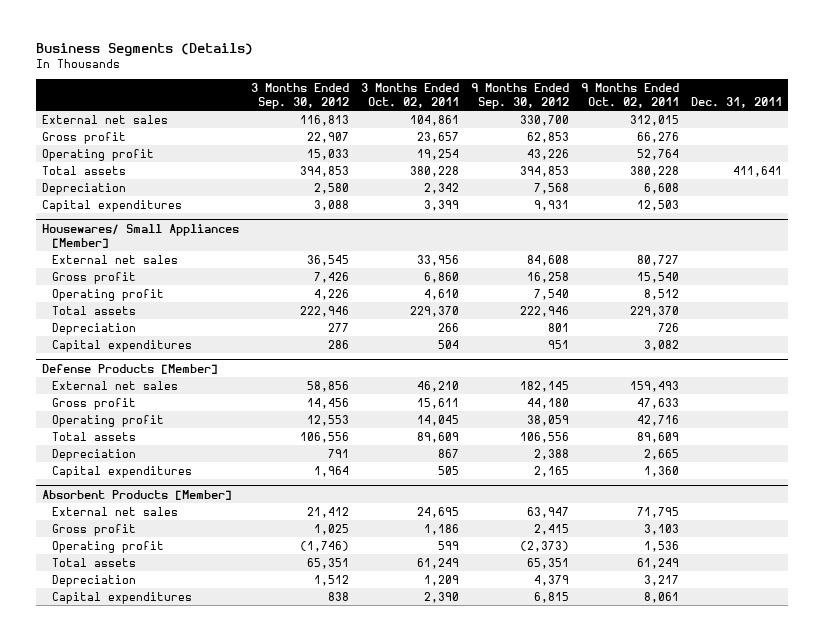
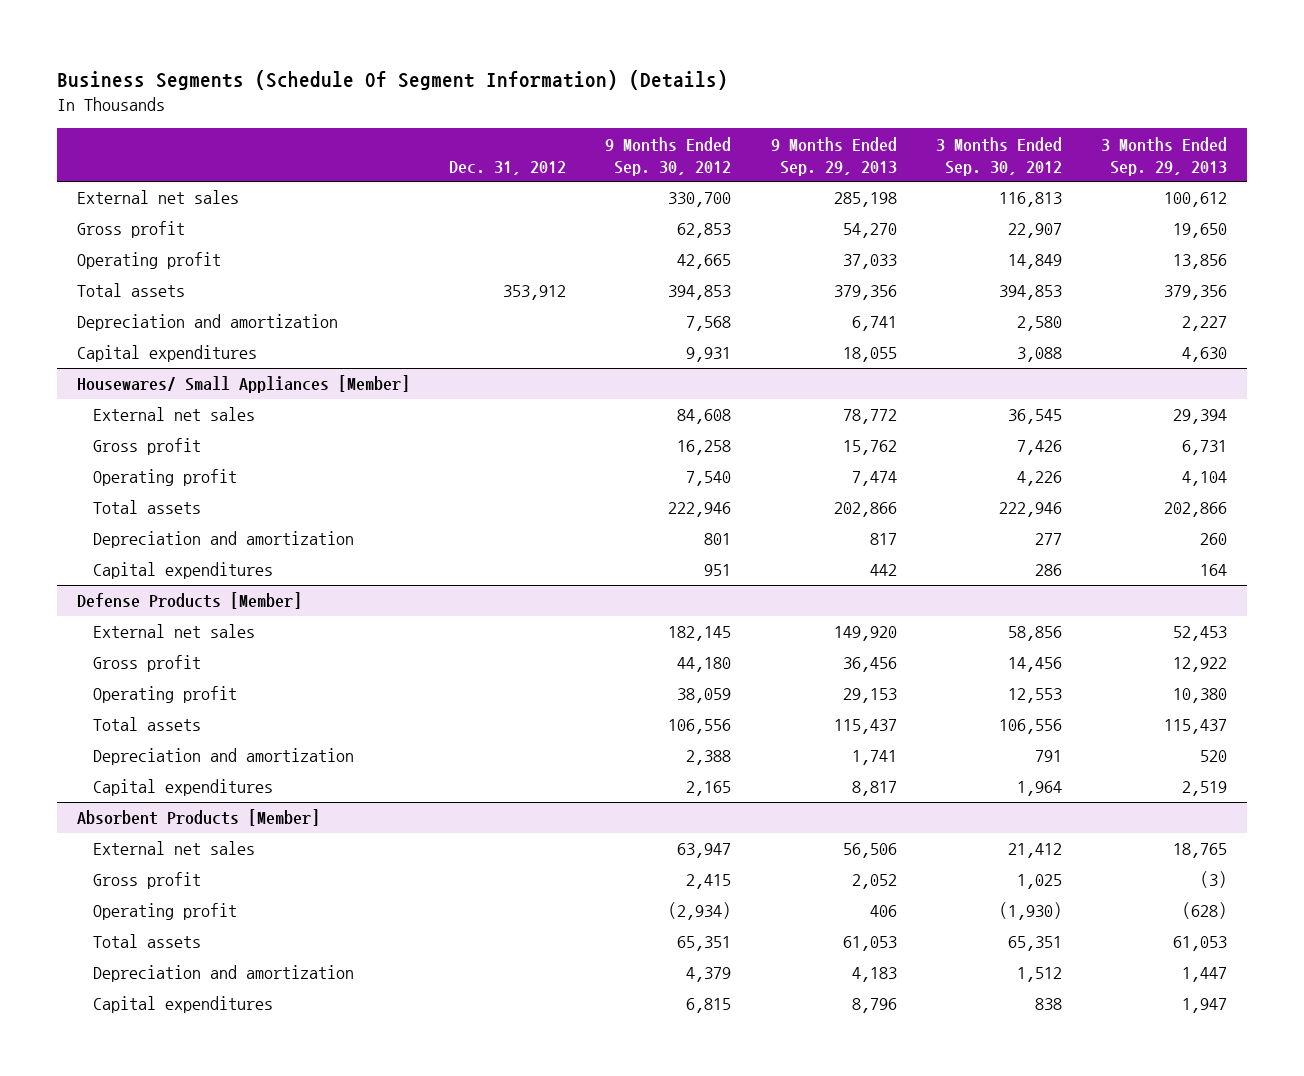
[35,42,253,56] Business Segments (Details) -> [57,69,729,90] Business Segments (Schedule Of Segment Information) (Details)
[360,82,459,108] 3 Months Ended Oct. 02, 2011 -> none
[581,82,680,108] 9 Months Ended Oct. 02, 2011 -> none
[691,96,783,108] Dec. 31, 2011 -> none
none -> [449,160,567,175] Dec. 31, 2012
none -> [770,136,897,176] 9 Months Ended Sep. 29, 2013
none -> [1101,136,1228,176] 3 Months Ended Sep. 29, 2013
[306,148,349,160] 15,033 -> [1007,254,1062,270] 14,849
[526,148,569,160] 43,226 -> [677,254,732,270] 42,665
[41,182,126,195] Depreciation -> [77,314,339,332] Depreciation and amortization
[51,322,136,335] Depreciation -> [93,531,355,549] Depreciation and amortization
[51,448,136,461] Depreciation -> [93,748,355,766] Depreciation and amortization
[299,540,349,552] (1,746) -> [998,902,1062,921] (1,930)
[519,540,569,552] (2,373) -> [668,902,732,921] (2,934)
[51,574,136,587] Depreciation -> [93,965,355,983] Depreciation and amortization

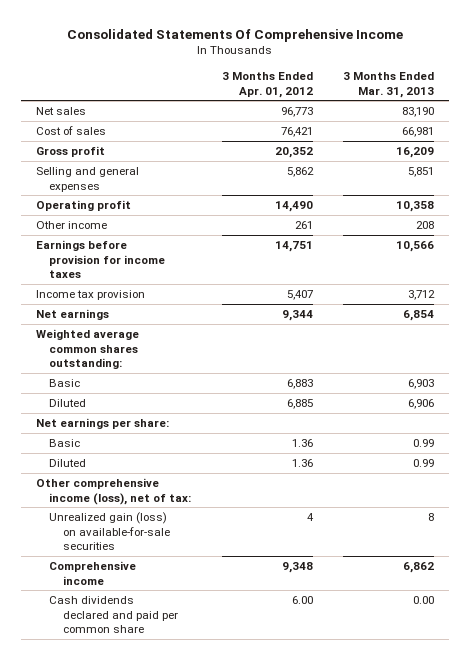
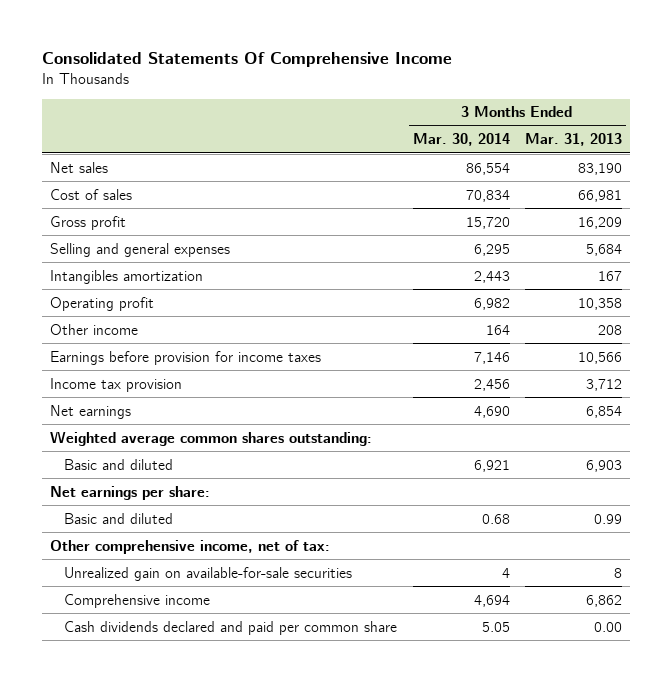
[221,71,313,98] 3 Months Ended Apr. 01, 2012 -> none
none -> [412,133,510,147] Mar. 30, 2014
[407,166,434,177] 5,851 -> [586,243,623,256] 5,684
none -> [49,269,203,284] Intangibles amortization
[49,398,87,407] Diluted -> none
[49,378,81,387] Basic -> [64,458,174,470] Basic and diluted
[49,438,81,447] Basic -> none
[49,458,87,467] Diluted -> none
none -> [64,512,174,524] Basic and diluted
[35,477,192,505] Other comprehensive income (loss), net of tax: -> [49,539,330,554] Other comprehensive income, net of tax:
[49,511,170,551] Unrealized gain (loss) on available-for-sale securities -> [64,566,353,581] Unrealized gain on available-for-sale securities

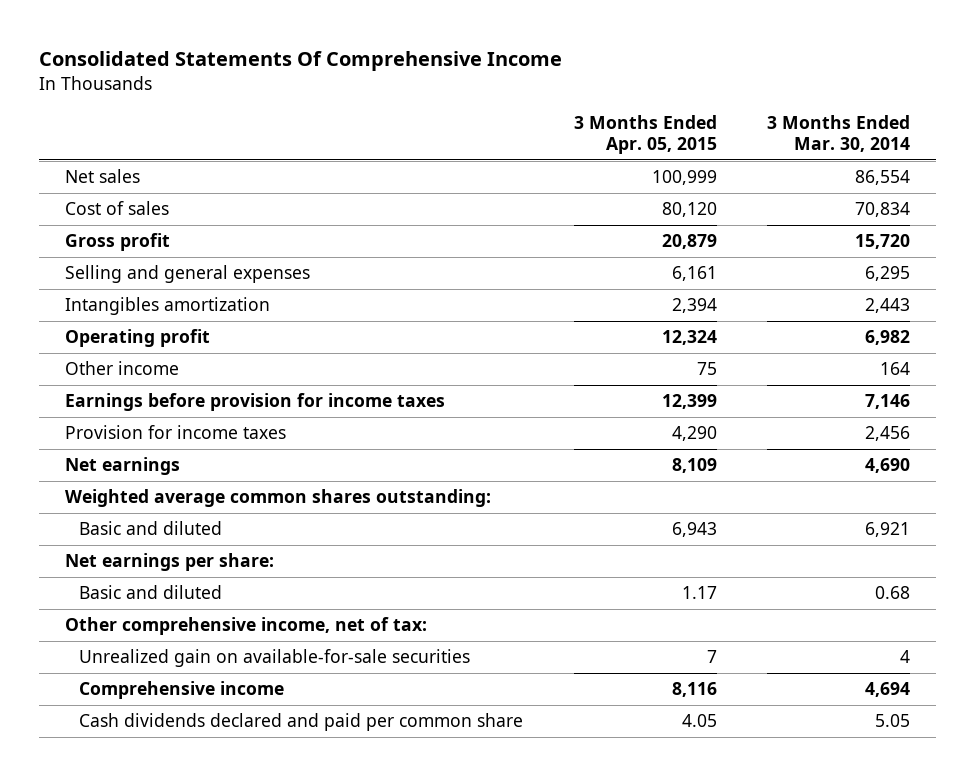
[525,133,623,147] Mar. 31, 2013 -> none
none -> [573,115,717,154] 3 Months Ended Apr. 05, 2015
[49,377,182,392] Income tax provision -> [64,425,286,440] Provision for income taxes

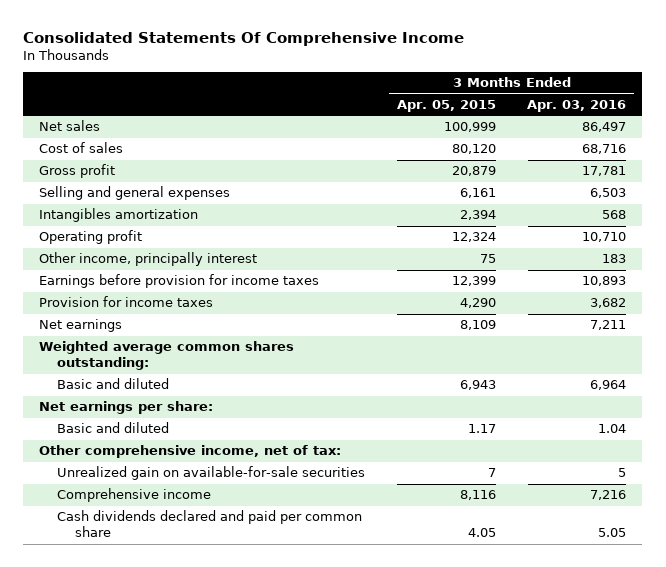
[767,115,911,152] 3 Months Ended Mar. 30, 2014 -> none
none -> [527,100,627,113] Apr. 03, 2016
[64,361,179,376] Other income -> [39,252,258,267] Other income, principally interest

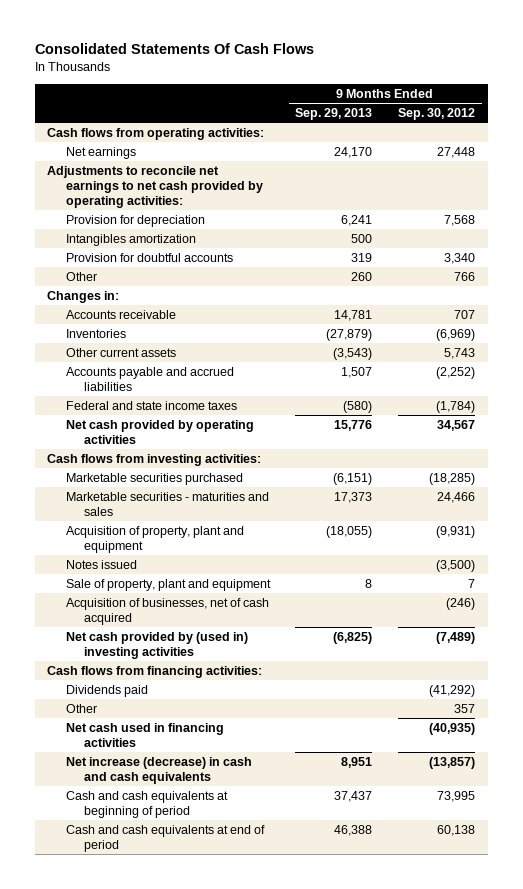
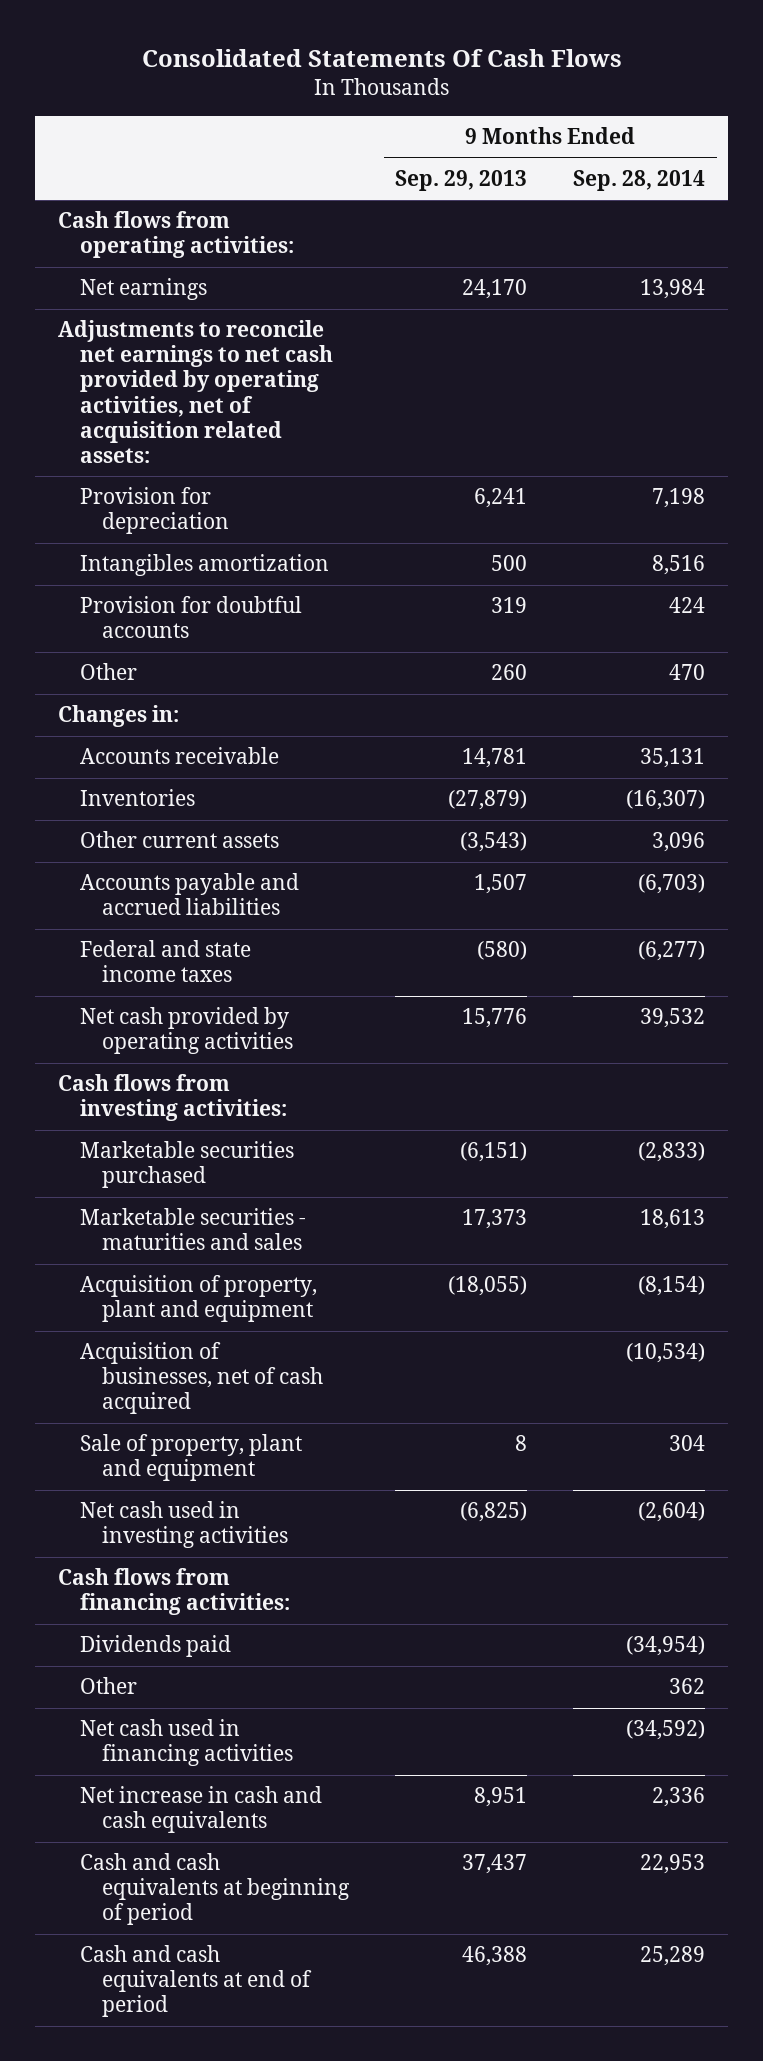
[398,108,476,121] Sep. 30, 2012 -> none
none -> [573,169,706,191] Sep. 28, 2014
[47,166,263,208] Adjustments to reconcile net earnings to net cash provided by operating activities: -> [57,320,334,463] Adjustments to reconcile net earnings to net cash provided by operating activities, net of acquisition related assets:
[65,560,137,570] Notes issued -> none
[65,579,271,592] Sale of property, plant and equipment -> [80,1434,303,1482] Sale of property, plant and equipment
[65,632,248,659] Net cash provided by (used in) investing activities -> [80,1501,289,1549] Net cash used in investing activities
[65,757,252,784] Net increase (decrease) in cash and cash equivalents -> [80,1786,323,1834] Net increase in cash and cash equivalents

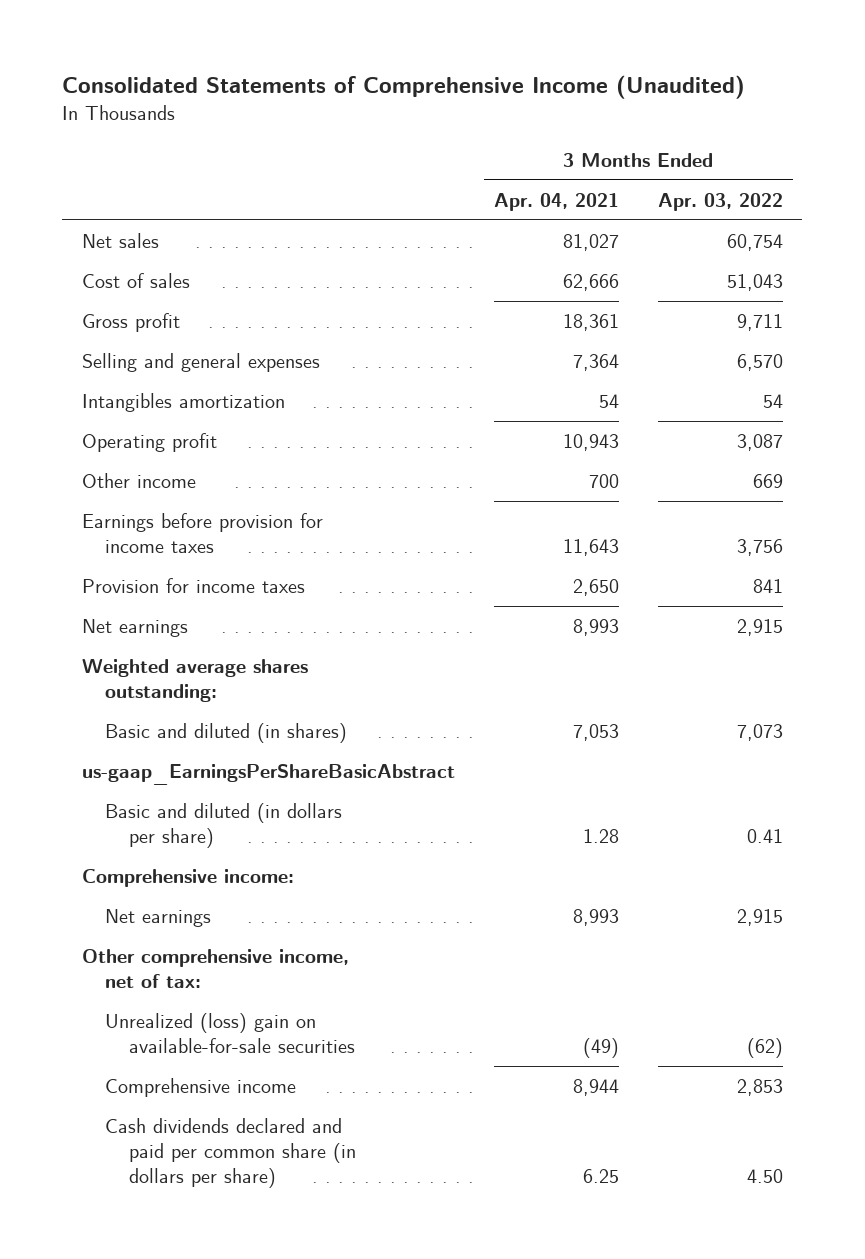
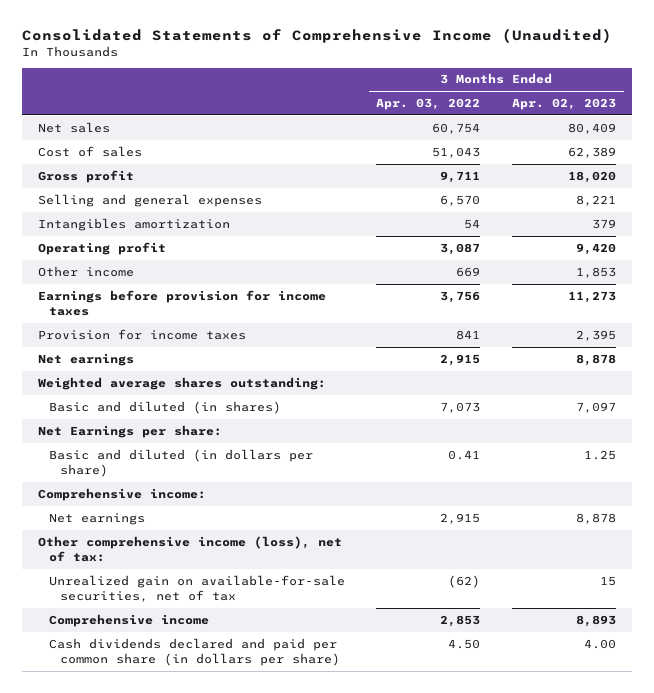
[493,192,619,211] Apr. 04, 2021 -> none
none -> [511,98,616,111] Apr. 02, 2023
[81,763,455,785] us-gaap_EarningsPerShareBasicAbstract -> none
none -> [37,424,222,438] Net Earnings per share:
[81,948,349,989] Other comprehensive income, net of tax: -> [37,535,342,562] Other comprehensive income (loss), net of tax:
[105,1012,355,1054] Unrealized (loss) gain on available-for-sale securities -> [48,574,345,602] Unrealized gain on available-for-sale securities, net of tax

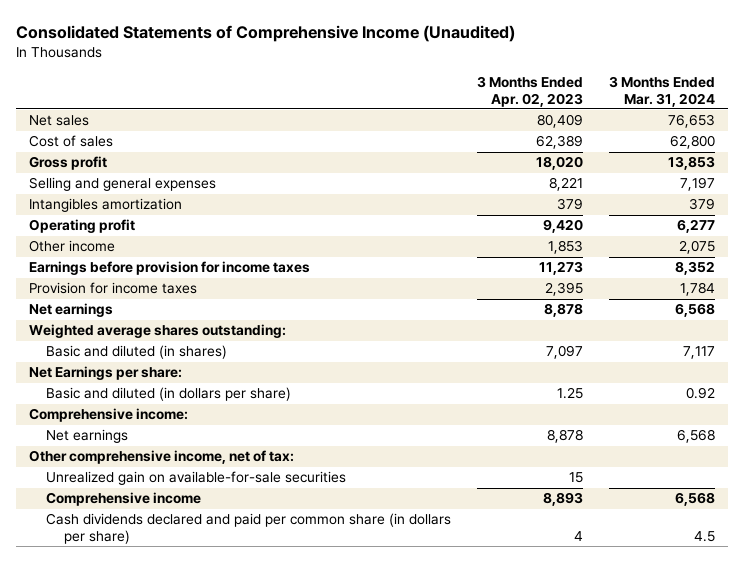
[376,98,481,111] Apr. 03, 2022 -> none
none -> [609,75,716,107] 3 Months Ended Mar. 31, 2024
[37,535,342,562] Other comprehensive income (loss), net of tax: -> [29,450,295,465] Other comprehensive income, net of tax:
[48,574,345,602] Unrealized gain on available-for-sale securities, net of tax -> [46,471,347,486] Unrealized gain on available-for-sale securities
[583,638,616,649] 4.00 -> [574,531,584,542] 4

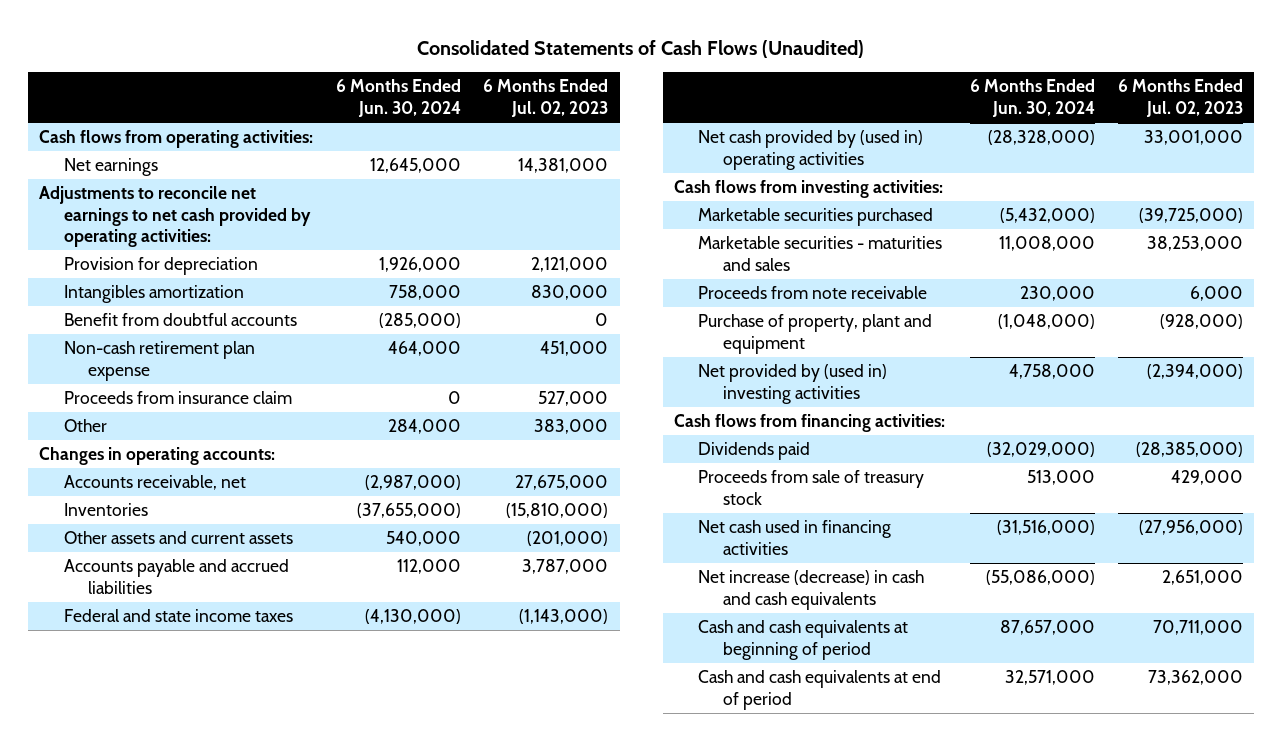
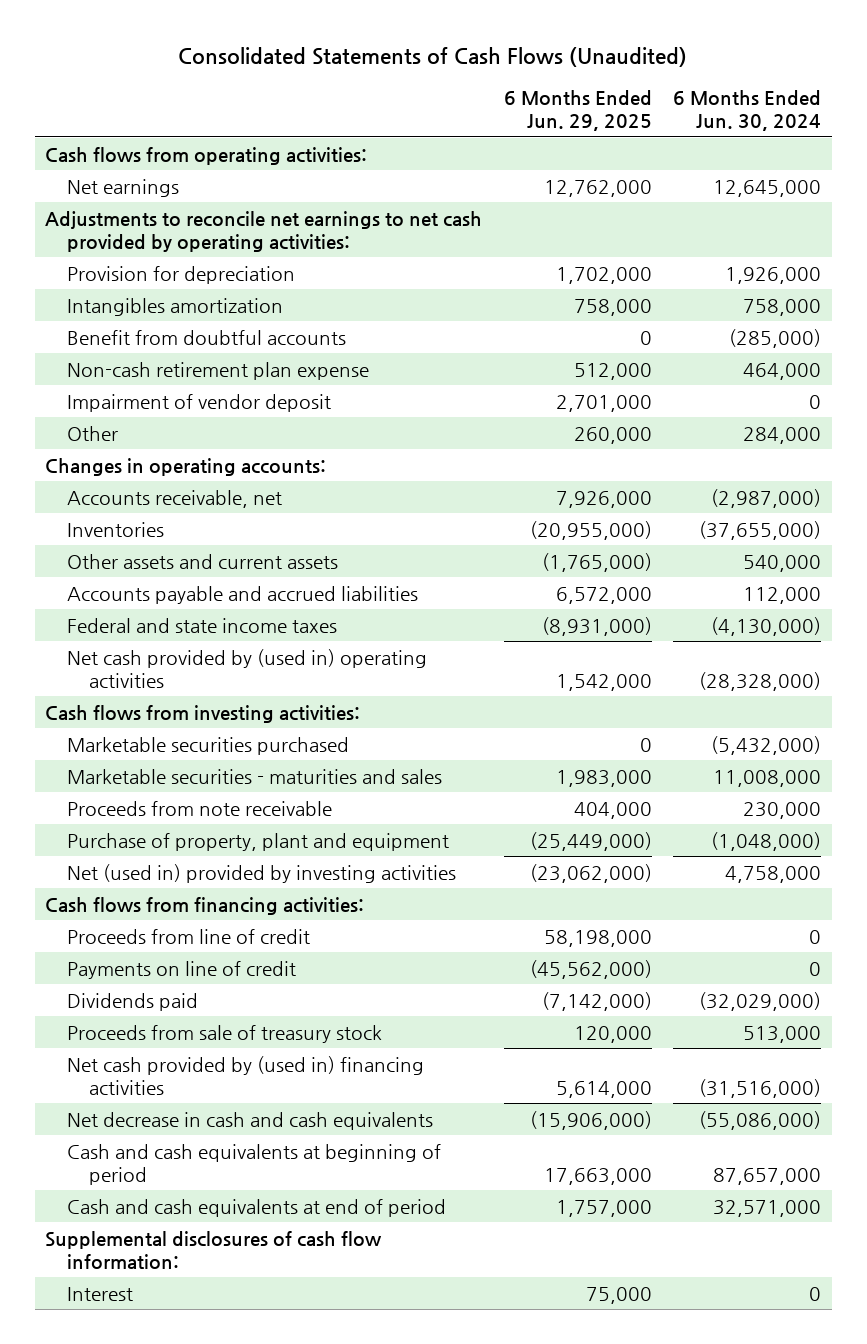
[483,79,609,118] 6 Months Ended Jul. 02, 2023 -> none
none -> [503,90,652,132] 6 Months Ended Jun. 29, 2025
[63,391,292,405] Proceeds from insurance claim -> none
none -> [67,393,332,412] Impairment of vendor deposit
[698,364,888,404] Net provided by (used in) investing activities -> [67,863,457,883] Net (used in) provided by investing activities
none -> [67,928,311,944] Proceeds from line of credit
none -> [67,960,297,979] Payments on line of credit
[698,520,892,555] Net cash used in financing activities -> [67,1055,425,1095] Net cash provided by (used in) financing activities
[698,570,925,610] Net increase (decrease) in cash and cash equivalents -> [67,1111,434,1130] Net decrease in cash and cash equivalents
none -> [45,1230,383,1269] Supplemental disclosures of cash flow information:
none -> [67,1286,134,1301] Interest

